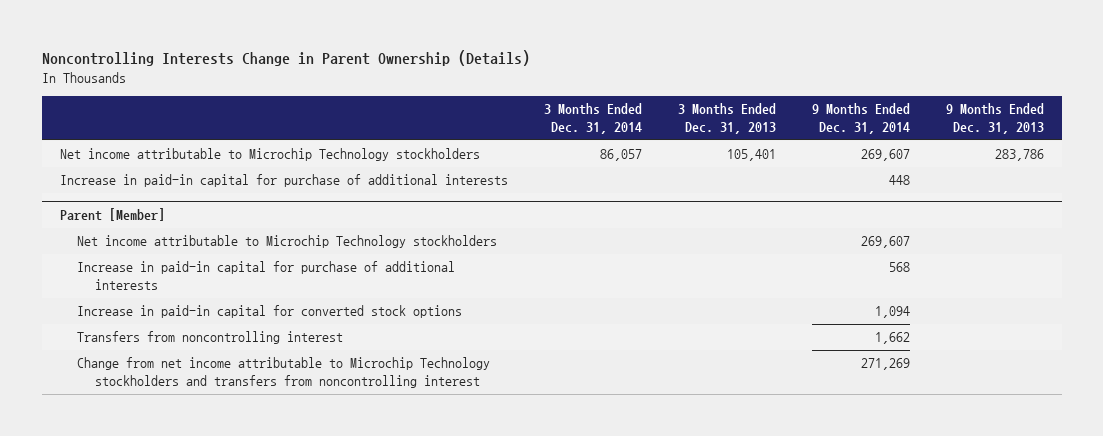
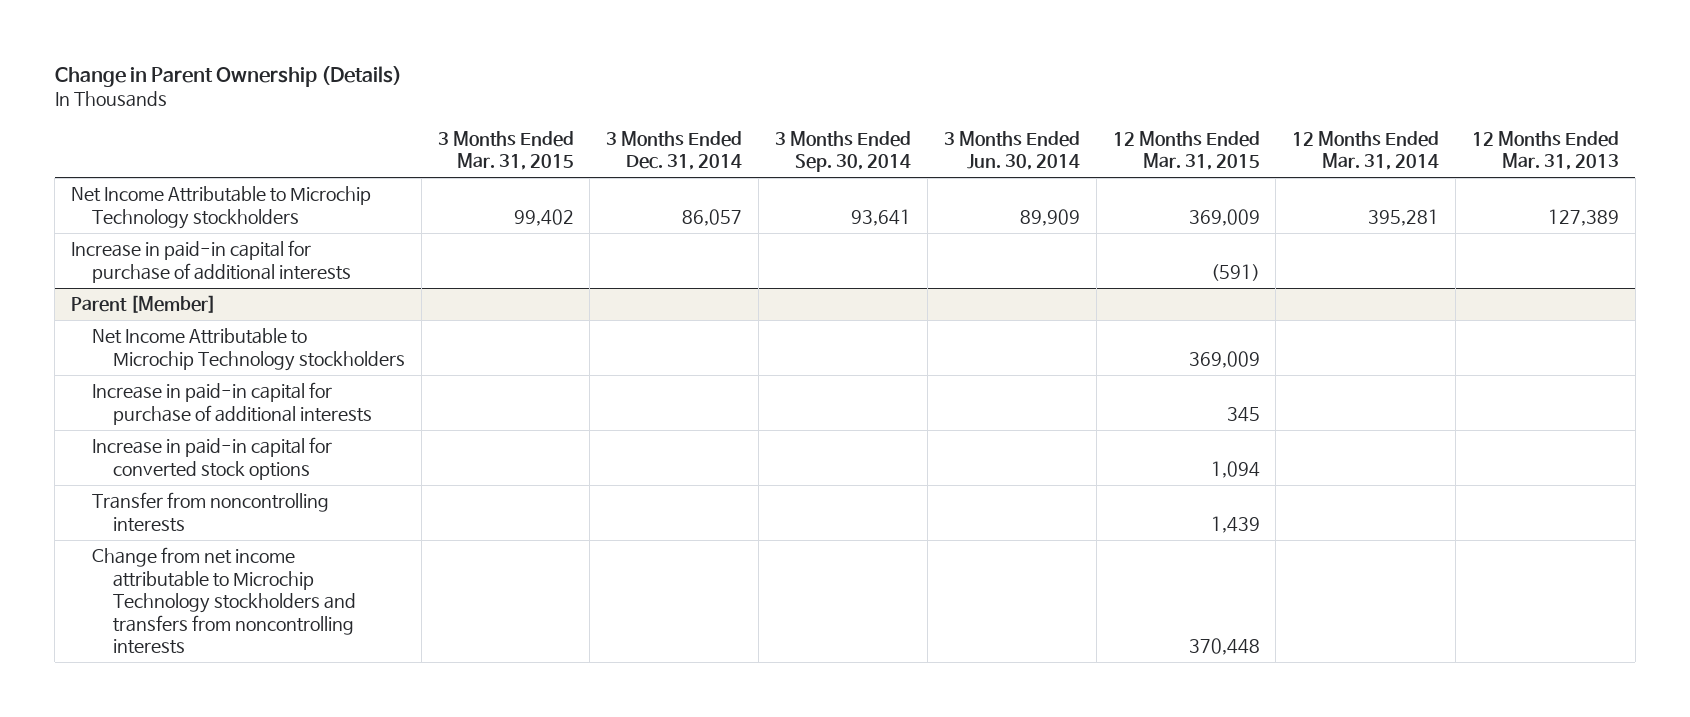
[41,50,530,67] Noncontrolling Interests Change in Parent Ownership (Details) -> [54,65,402,87] Change in Parent Ownership (Details)
[677,103,776,134] 3 Months Ended Dec. 31, 2013 -> none
[811,103,910,134] 9 Months Ended Dec. 31, 2014 -> none
[945,103,1044,134] 9 Months Ended Dec. 31, 2013 -> none
none -> [437,130,574,171] 3 Months Ended Mar. 31, 2015
none -> [775,130,912,173] 3 Months Ended Sep. 30, 2014
none -> [943,130,1080,171] 3 Months Ended Jun. 30, 2014
none -> [1112,130,1260,171] 12 Months Ended Mar. 31, 2015
none -> [1292,130,1440,171] 12 Months Ended Mar. 31, 2014
none -> [1472,130,1620,171] 12 Months Ended Mar. 31, 2013
[59,148,480,162] Net income attributable to Microchip Technology stockholders -> [71,186,372,229] Net Income Attributable to Microchip Technology stockholders
[77,235,498,249] Net income attributable to Microchip Technology stockholders -> [91,328,405,371] Net Income Attributable to Microchip Technology stockholders
[77,331,344,345] Transfers from noncontrolling interest -> [91,492,329,532] Transfer from noncontrolling interests
[77,357,491,389] Change from net income attributable to Microchip Technology stockholders and transfers from noncontrolling interest -> [91,547,356,655] Change from net income attributable to Microchip Technology stockholders and transfers from noncontrolling interests

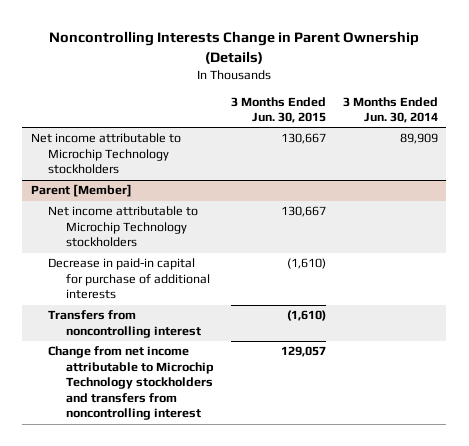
[54,65,402,87] Change in Parent Ownership (Details) -> [49,30,420,64] Noncontrolling Interests Change in Parent Ownership (Details)
[437,130,574,171] 3 Months Ended Mar. 31, 2015 -> none
[606,130,743,171] 3 Months Ended Dec. 31, 2014 -> none
[775,130,912,173] 3 Months Ended Sep. 30, 2014 -> none
[1112,130,1260,171] 12 Months Ended Mar. 31, 2015 -> none
[1292,130,1440,171] 12 Months Ended Mar. 31, 2014 -> none
[1472,130,1620,171] 12 Months Ended Mar. 31, 2013 -> none
none -> [231,96,327,124] 3 Months Ended Jun. 30, 2015
[71,240,351,283] Increase in paid-in capital for purchase of additional interests -> none
[71,186,372,229] Net Income Attributable to Microchip Technology stockholders -> [30,133,181,175] Net income attributable to Microchip Technology stockholders
[91,437,332,480] Increase in paid-in capital for converted stock options -> none
[91,328,405,371] Net Income Attributable to Microchip Technology stockholders -> [48,206,199,248] Net income attributable to Microchip Technology stockholders
[91,382,372,425] Increase in paid-in capital for purchase of additional interests -> [48,258,211,300] Decrease in paid-in capital for purchase of additional interests
[91,492,329,532] Transfer from noncontrolling interests -> [48,310,202,338] Transfers from noncontrolling interest
[91,547,356,655] Change from net income attributable to Microchip Technology stockholders and transfers from noncontrolling interests -> [48,346,215,421] Change from net income attributable to Microchip Technology stockholders and transfers from noncontrolling interest

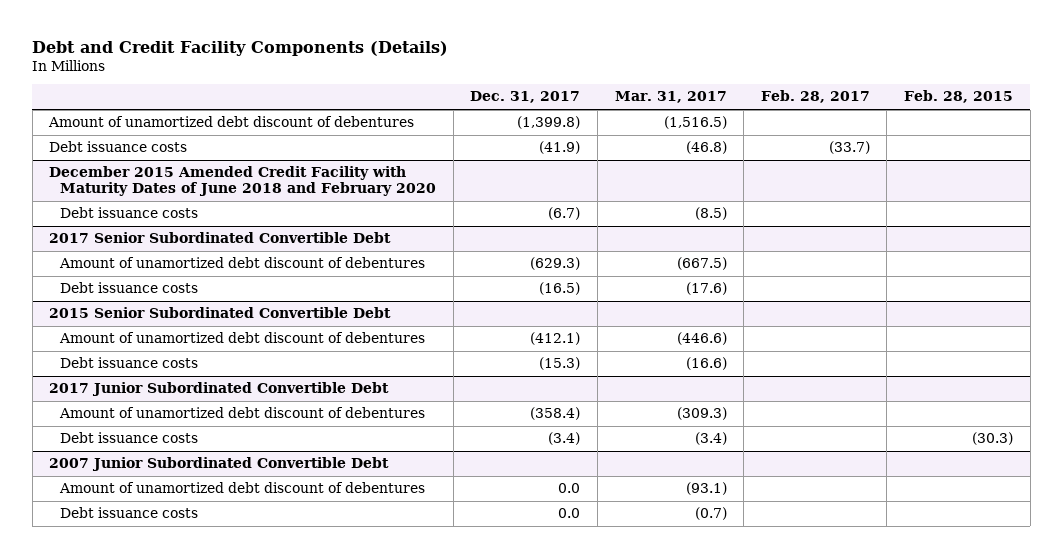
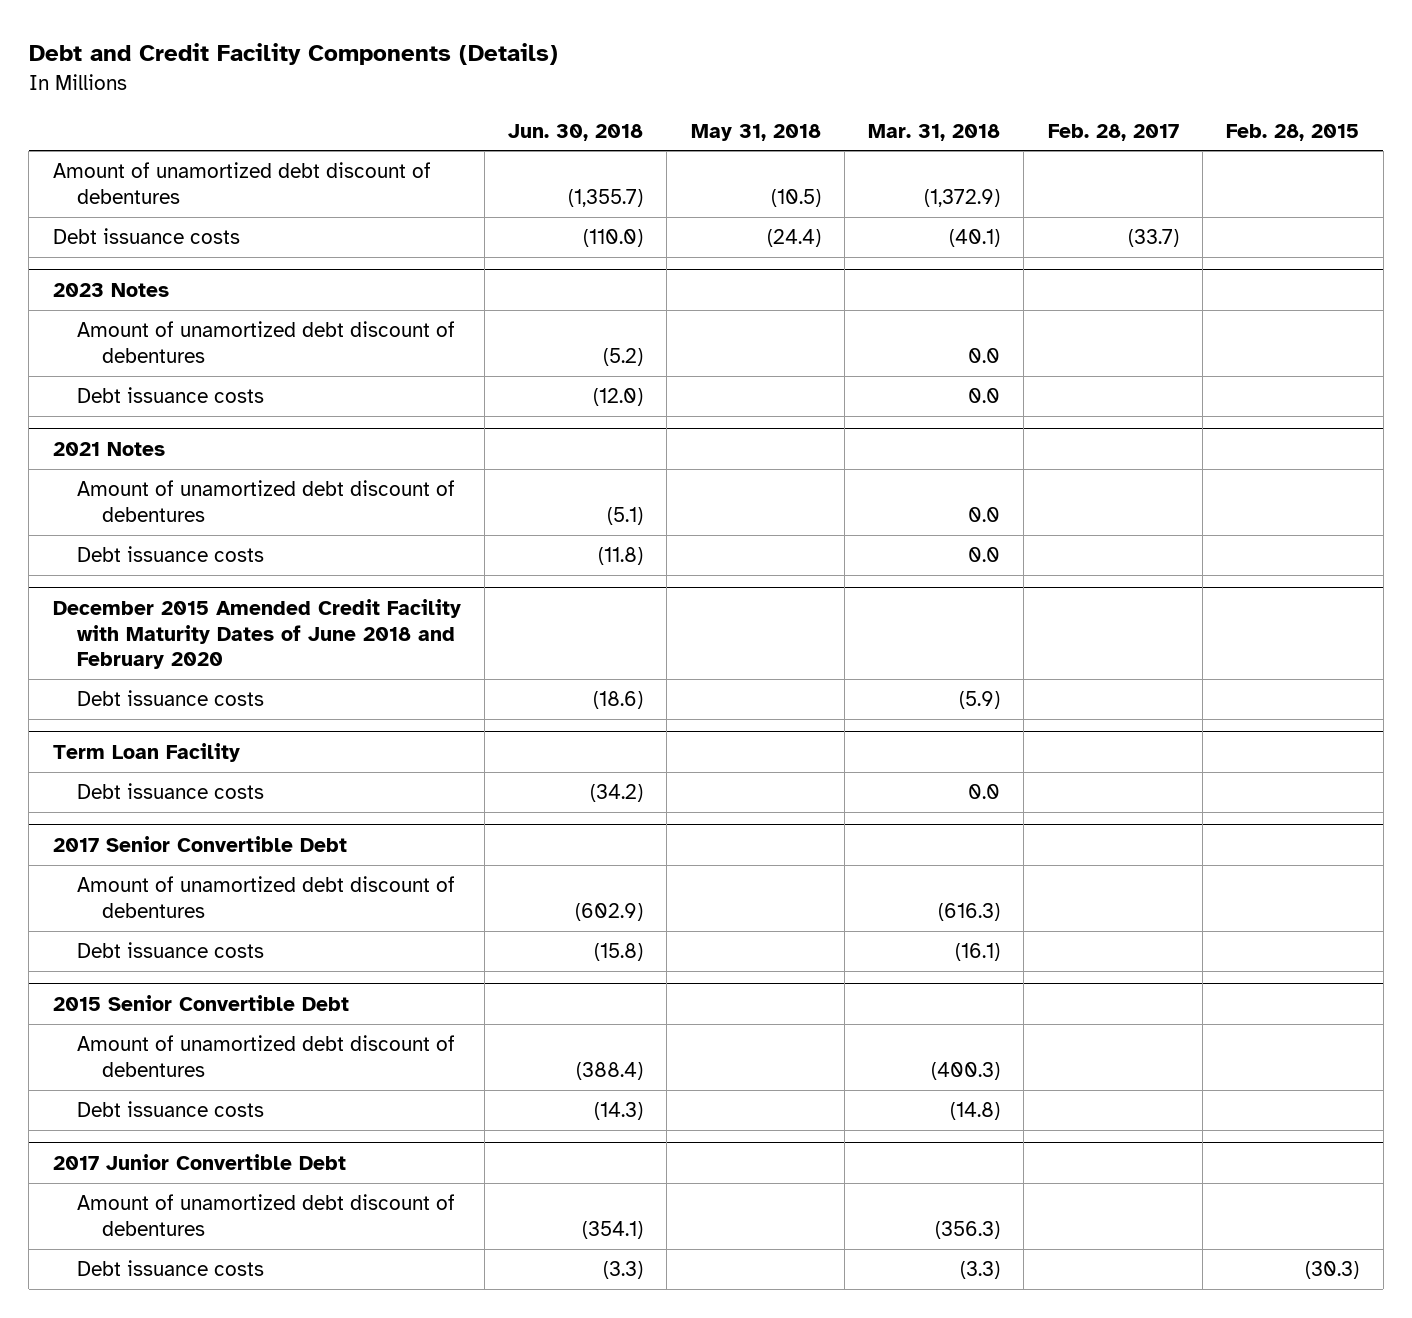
[470,91,581,104] Dec. 31, 2017 -> none
[614,91,727,104] Mar. 31, 2017 -> none
none -> [508,123,644,141] Jun. 30, 2018
none -> [690,123,821,141] May 31, 2018
none -> [868,123,1001,141] Mar. 31, 2018
none -> [52,282,169,297] 2023 Notes
none -> [77,321,456,363] Amount of unamortized debt discount of debentures
none -> [77,387,265,404] Debt issuance costs
none -> [52,441,165,456] 2021 Notes
none -> [77,480,456,522] Amount of unamortized debt discount of debentures
none -> [77,546,265,563] Debt issuance costs
none -> [52,742,240,762] Term Loan Facility
none -> [77,783,265,800] Debt issuance costs
[49,232,392,244] 2017 Senior Subordinated Convertible Debt -> [52,835,347,852] 2017 Senior Convertible Debt
[49,307,392,319] 2015 Senior Subordinated Convertible Debt -> [52,994,349,1011] 2015 Senior Convertible Debt
[49,382,390,397] 2017 Junior Subordinated Convertible Debt -> [52,1153,346,1170] 2017 Junior Convertible Debt
[49,457,390,472] 2007 Junior Subordinated Convertible Debt -> none
[59,482,426,494] Amount of unamortized debt discount of debentures -> none
[60,507,199,519] Debt issuance costs -> none

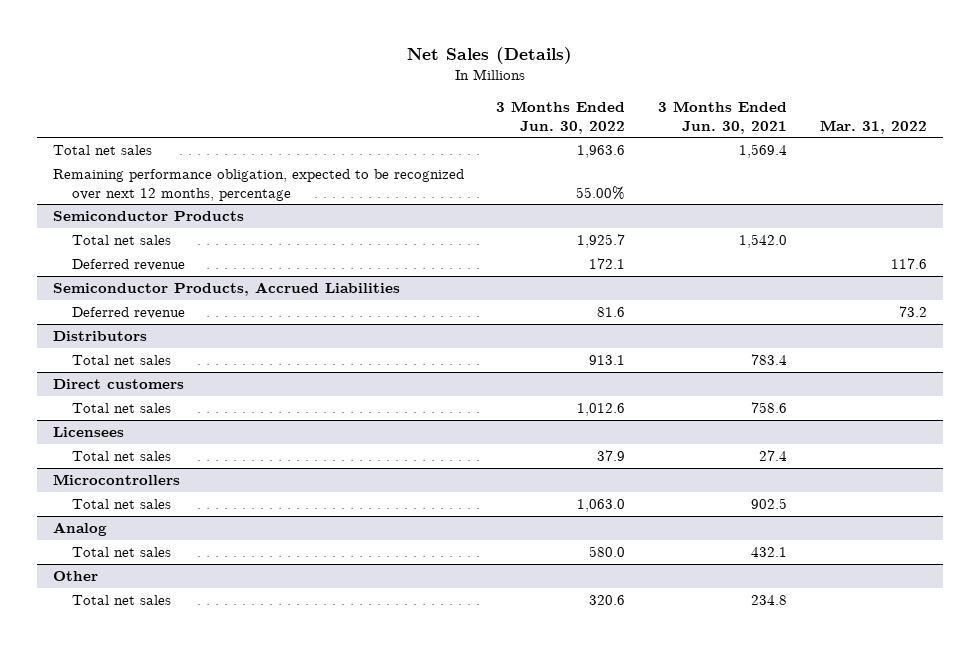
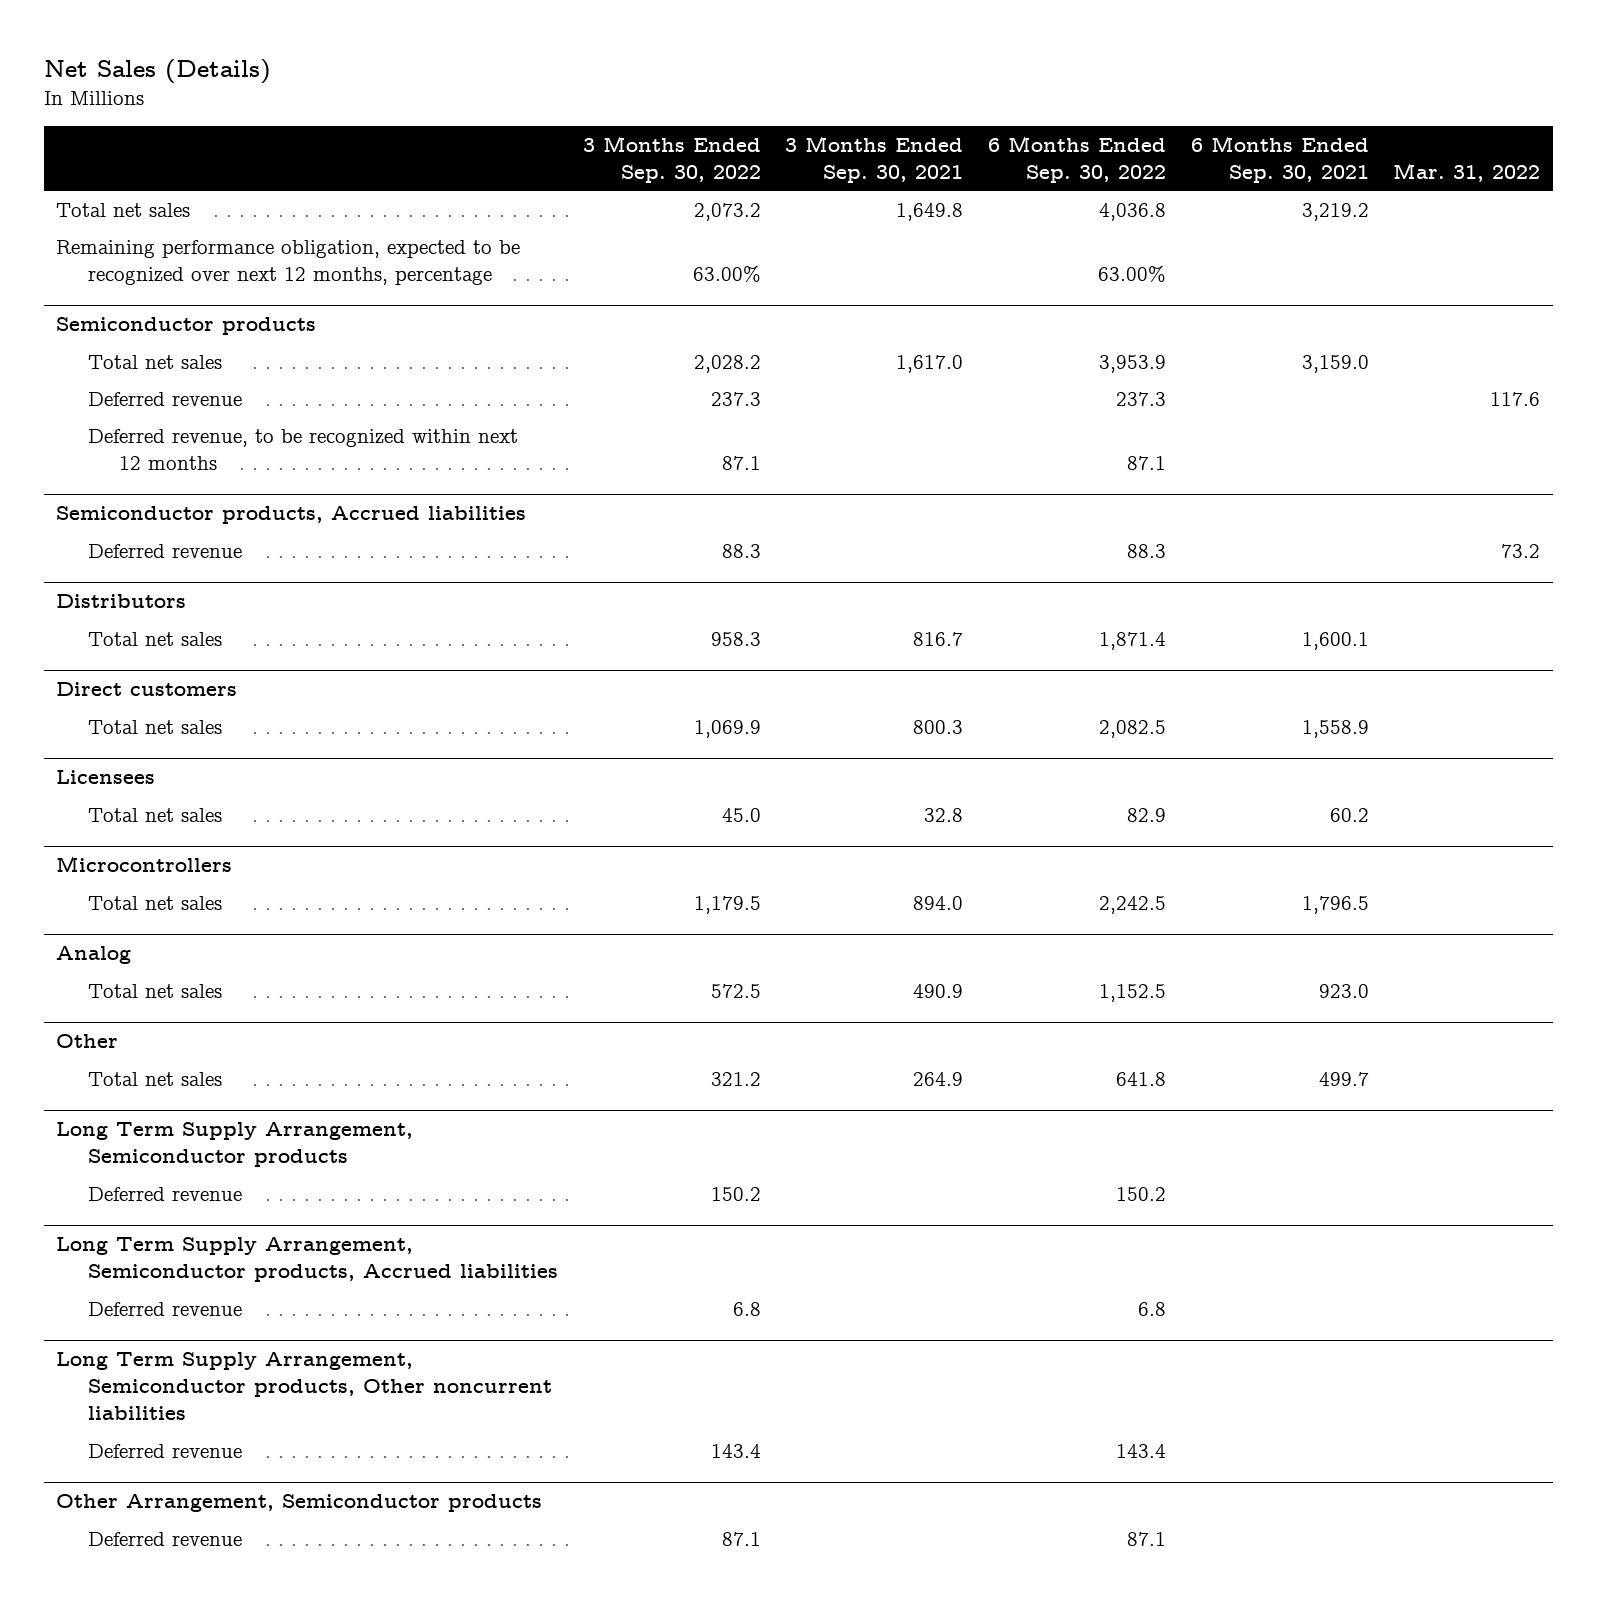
[496,101,626,134] 3 Months Ended Jun. 30, 2022 -> none
[658,101,788,134] 3 Months Ended Jun. 30, 2021 -> none
none -> [582,135,761,183] 3 Months Ended Sep. 30, 2022
none -> [785,135,964,183] 3 Months Ended Sep. 30, 2021
none -> [987,135,1166,183] 6 Months Ended Sep. 30, 2022
none -> [1190,135,1369,183] 6 Months Ended Sep. 30, 2021
[52,211,244,222] Semiconductor Products -> [56,317,317,336] Semiconductor products
none -> [87,428,518,470] Deferred revenue, to be recognized within next 12 months
[52,282,400,297] Semiconductor Products, Accrued Liabilities -> [56,506,527,525] Semiconductor products, Accrued liabilities
none -> [56,1122,414,1168] Long Term Supply Arrangement, Semiconductor products
none -> [87,1186,242,1201] Deferred revenue
none -> [56,1237,558,1283] Long Term Supply Arrangement, Semiconductor products, Accrued liabilities
none -> [87,1301,242,1316] Deferred revenue
none -> [56,1352,552,1421] Long Term Supply Arrangement, Semiconductor products, Other noncurrent liabilities
none -> [87,1443,242,1458] Deferred revenue
none -> [56,1494,543,1513] Other Arrangement, Semiconductor products
none -> [87,1531,242,1546] Deferred revenue

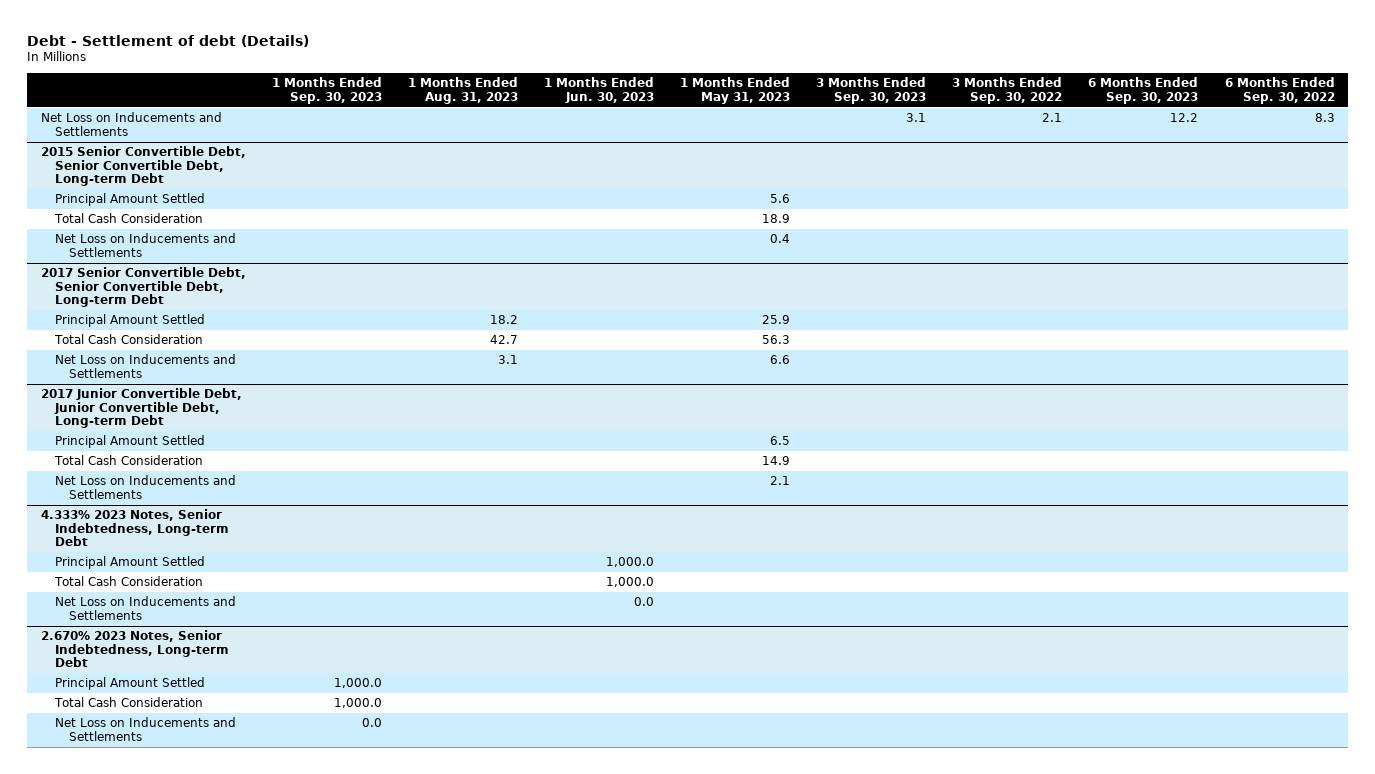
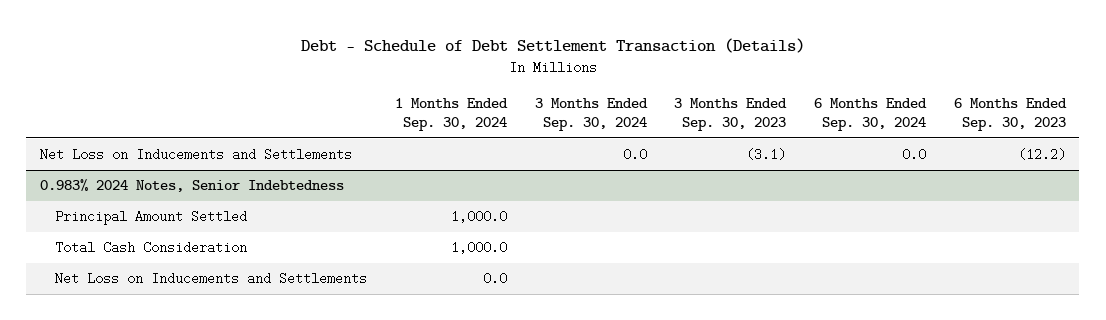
[27,34,310,47] Debt - Settlement of debt (Details) -> [300,38,805,54] Debt - Schedule of Debt Settlement Transaction (Details)
[271,77,382,104] 1 Months Ended Sep. 30, 2023 -> none
[407,77,518,104] 1 Months Ended Aug. 31, 2023 -> none
[543,77,654,103] 1 Months Ended Jun. 30, 2023 -> none
[680,77,791,104] 1 Months Ended May 31, 2023 -> none
[952,77,1063,104] 3 Months Ended Sep. 30, 2022 -> none
[1224,77,1335,104] 6 Months Ended Sep. 30, 2022 -> none
none -> [394,98,508,132] 1 Months Ended Sep. 30, 2024
none -> [534,98,648,132] 3 Months Ended Sep. 30, 2024
none -> [813,98,927,132] 6 Months Ended Sep. 30, 2024
[40,146,246,187] 2015 Senior Convertible Debt, Senior Convertible Debt, Long-term Debt -> none
[54,193,205,207] Principal Amount Settled -> none
[53,213,203,224] Total Cash Consideration -> none
[54,233,236,257] Net Loss on Inducements and Settlements -> none
[40,267,246,308] 2017 Senior Convertible Debt, Senior Convertible Debt, Long-term Debt -> none
[54,314,205,328] Principal Amount Settled -> none
[53,334,203,345] Total Cash Consideration -> none
[54,354,236,378] Net Loss on Inducements and Settlements -> none
[40,388,242,429] 2017 Junior Convertible Debt, Junior Convertible Debt, Long-term Debt -> none
[54,435,205,449] Principal Amount Settled -> none
[53,455,203,466] Total Cash Consideration -> none
[54,475,236,499] Net Loss on Inducements and Settlements -> none
[40,509,229,547] 4.333% 2023 Notes, Senior Indebtedness, Long-term Debt -> none
[54,556,205,570] Principal Amount Settled -> none
[53,576,203,587] Total Cash Consideration -> none
[54,596,236,620] Net Loss on Inducements and Settlements -> none
[40,630,229,668] 2.670% 2023 Notes, Senior Indebtedness, Long-term Debt -> none
[54,677,205,691] Principal Amount Settled -> none
[53,697,203,708] Total Cash Consideration -> none
[54,717,236,741] Net Loss on Inducements and Settlements -> none
[906,113,927,123] 3.1 -> [746,148,787,162] (3.1)
[1170,113,1199,123] 12.2 -> [1017,148,1066,162] (12.2)
none -> [40,179,345,193] 0.983% 2024 Notes, Senior Indebtedness
none -> [55,210,248,226] Principal Amount Settled
none -> [55,241,248,255] Total Cash Consideration
none -> [55,272,368,286] Net Loss on Inducements and Settlements

